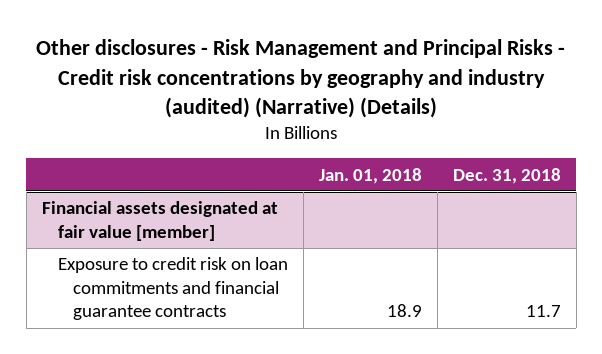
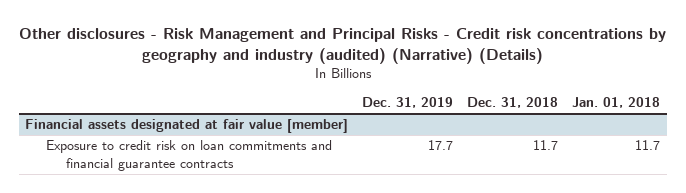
none -> [362,97,454,109] Dec. 31, 2019
[386,304,422,318] 18.9 -> [635,140,661,151] 11.7

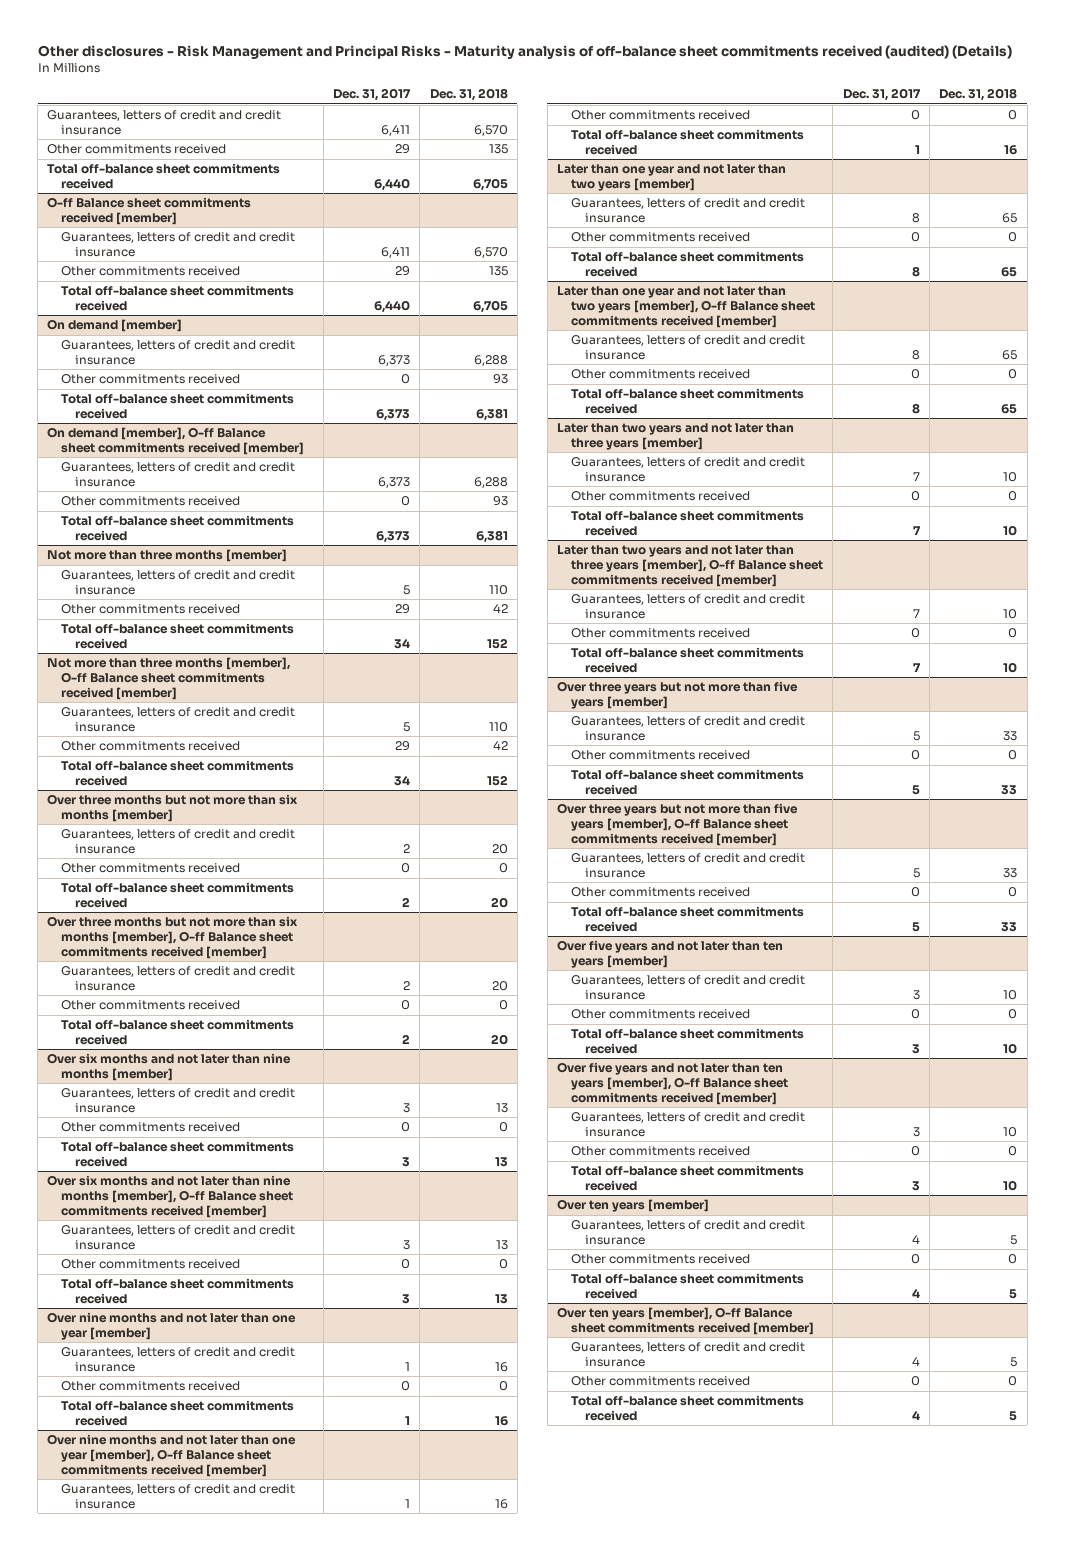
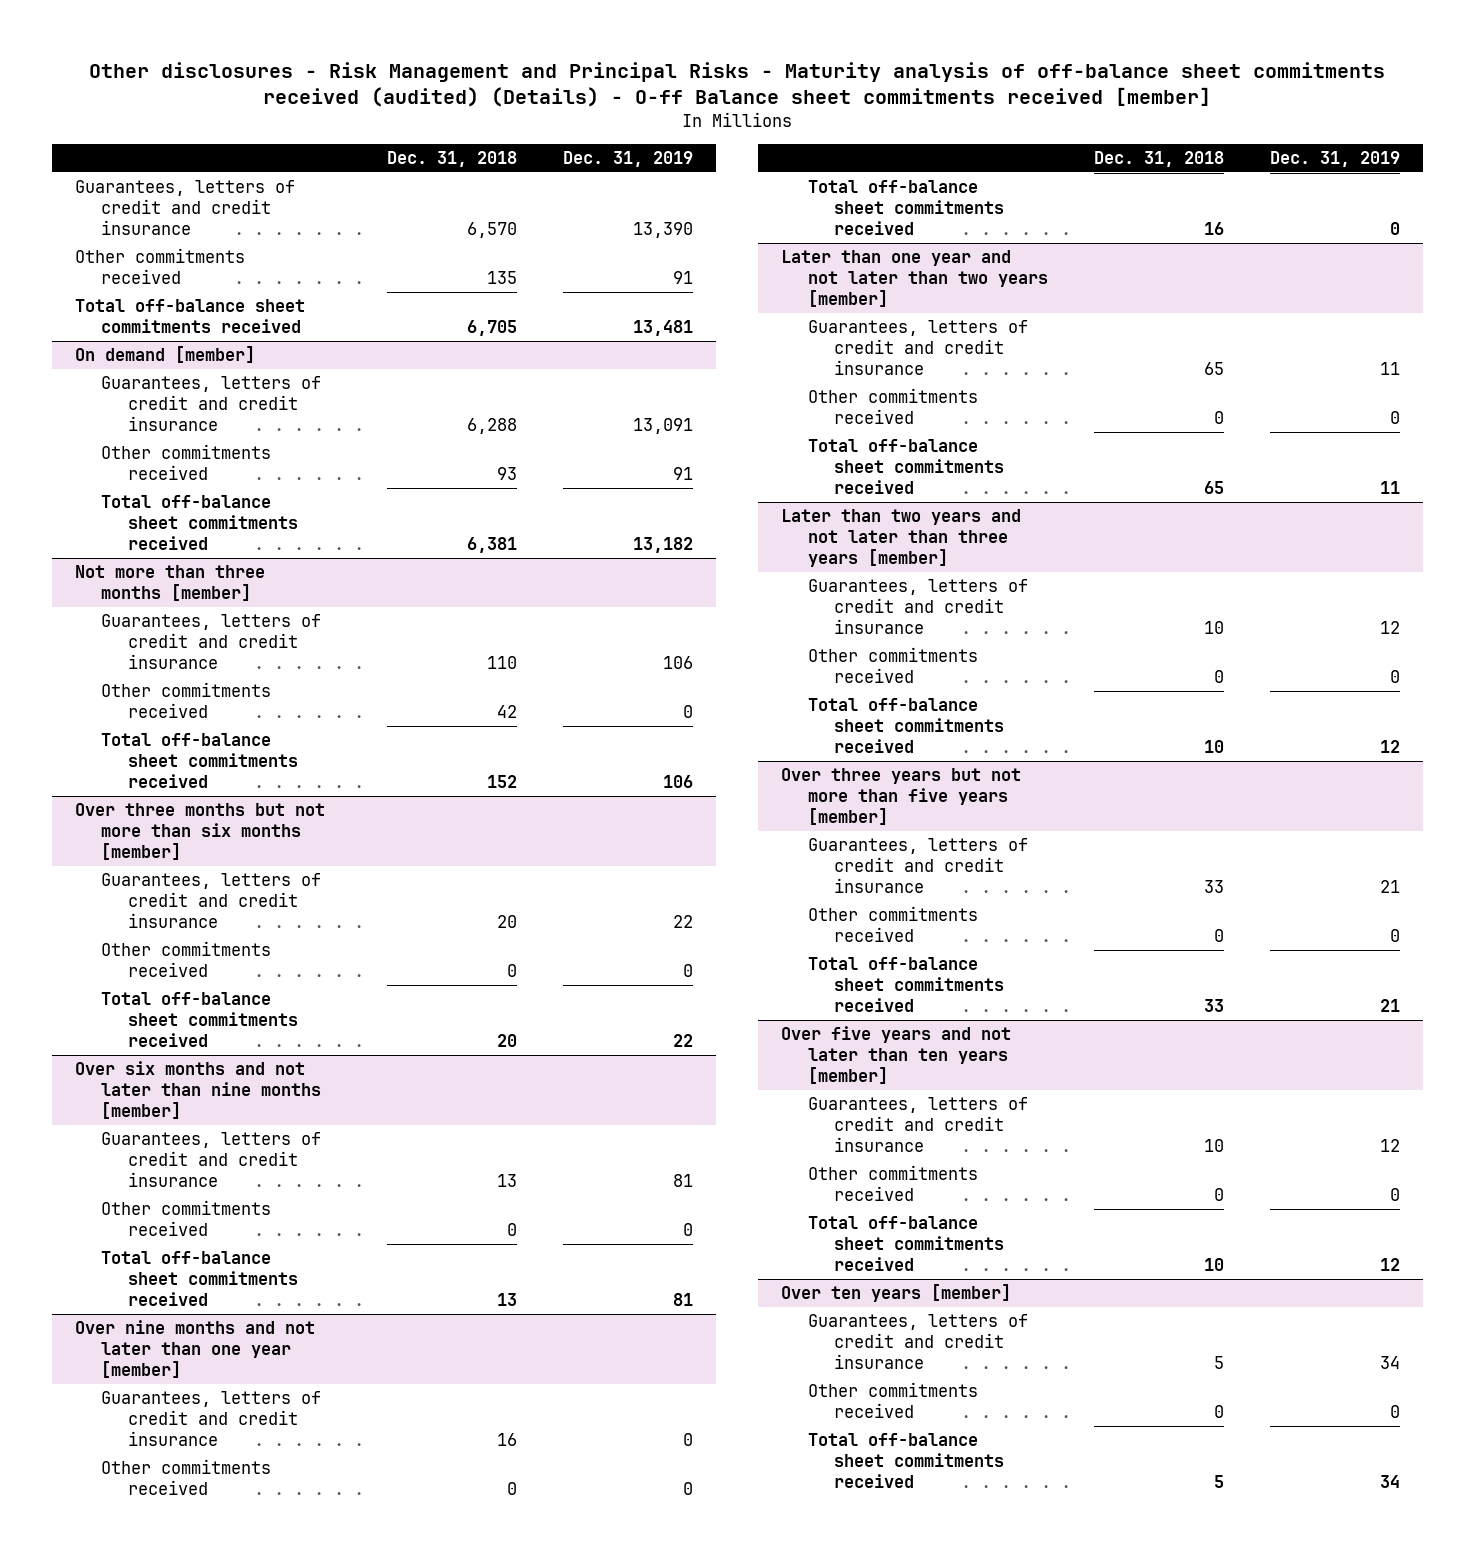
[37,44,1012,59] Other disclosures - Risk Management and Principal Risks - Maturity analysis of off-balance sheet commitments received (audited) (Details) -> [89,62,1386,108] Other disclosures - Risk Management and Principal Risks - Maturity analysis of off-balance sheet commitments received (audited) (Details) - O-ff Balance sheet commitments received [member]
[332,88,411,102] Dec. 31, 2017 -> none
none -> [563,151,694,168] Dec. 31, 2019
[47,197,252,225] O-ff Balance sheet commitments received [member] -> none
[61,232,296,257] Guarantees, letters of credit and credit insurance -> none
[61,266,241,277] Other commitments received -> none
[61,285,295,311] Total off-balance sheet commitments received -> none
[47,427,305,455] On demand [member], O-ff Balance sheet commitments received [member] -> none
[61,462,296,487] Guarantees, letters of credit and credit insurance -> none
[61,496,241,507] Other commitments received -> none
[61,515,295,541] Total off-balance sheet commitments received -> none
[47,657,291,700] Not more than three months [member], O-ff Balance sheet commitments received [member] -> none
[61,707,296,732] Guarantees, letters of credit and credit insurance -> none
[61,741,241,752] Other commitments received -> none
[61,760,295,786] Total off-balance sheet commitments received -> none
[47,916,299,959] Over three months but not more than six months [member], O-ff Balance sheet commitments received [member] -> none
[61,966,296,991] Guarantees, letters of credit and credit insurance -> none
[61,1000,241,1011] Other commitments received -> none
[61,1019,295,1045] Total off-balance sheet commitments received -> none
[47,1175,294,1218] Over six months and not later than nine months [member], O-ff Balance sheet commitments received [member] -> none
[61,1225,296,1250] Guarantees, letters of credit and credit insurance -> none
[61,1259,241,1270] Other commitments received -> none
[61,1278,295,1304] Total off-balance sheet commitments received -> none
[47,1434,297,1477] Over nine months and not later than one year [member], O-ff Balance sheet commitments received [member] -> none
[61,1484,296,1509] Guarantees, letters of credit and credit insurance -> none
[570,110,750,121] Other commitments received -> none
[570,129,804,155] Total off-balance sheet commitments received -> none
[557,286,815,328] Later than one year and not later than two years [member], O-ff Balance sheet commitments received [member] -> none
[570,335,805,360] Guarantees, letters of credit and credit insurance -> none
[570,369,750,380] Other commitments received -> none
[570,388,804,414] Total off-balance sheet commitments received -> none
[557,545,823,587] Later than two years and not later than three years [member], O-ff Balance sheet commitments received [member] -> none
[570,594,805,619] Guarantees, letters of credit and credit insurance -> none
[570,628,750,639] Other commitments received -> none
[570,647,804,673] Total off-balance sheet commitments received -> none
[557,803,799,846] Over three years but not more than five years [member], O-ff Balance sheet commitments received [member] -> none
[570,853,805,878] Guarantees, letters of credit and credit insurance -> none
[570,887,750,898] Other commitments received -> none
[570,906,804,932] Total off-balance sheet commitments received -> none
[557,1062,788,1105] Over five years and not later than ten years [member], O-ff Balance sheet commitments received [member] -> none
[570,1112,805,1137] Guarantees, letters of credit and credit insurance -> none
[570,1146,750,1157] Other commitments received -> none
[570,1165,804,1191] Total off-balance sheet commitments received -> none
[557,1307,814,1335] Over ten years [member], O-ff Balance sheet commitments received [member] -> none
[570,1342,805,1367] Guarantees, letters of credit and credit insurance -> none
[570,1376,750,1387] Other commitments received -> none
[570,1395,804,1421] Total off-balance sheet commitments received -> none

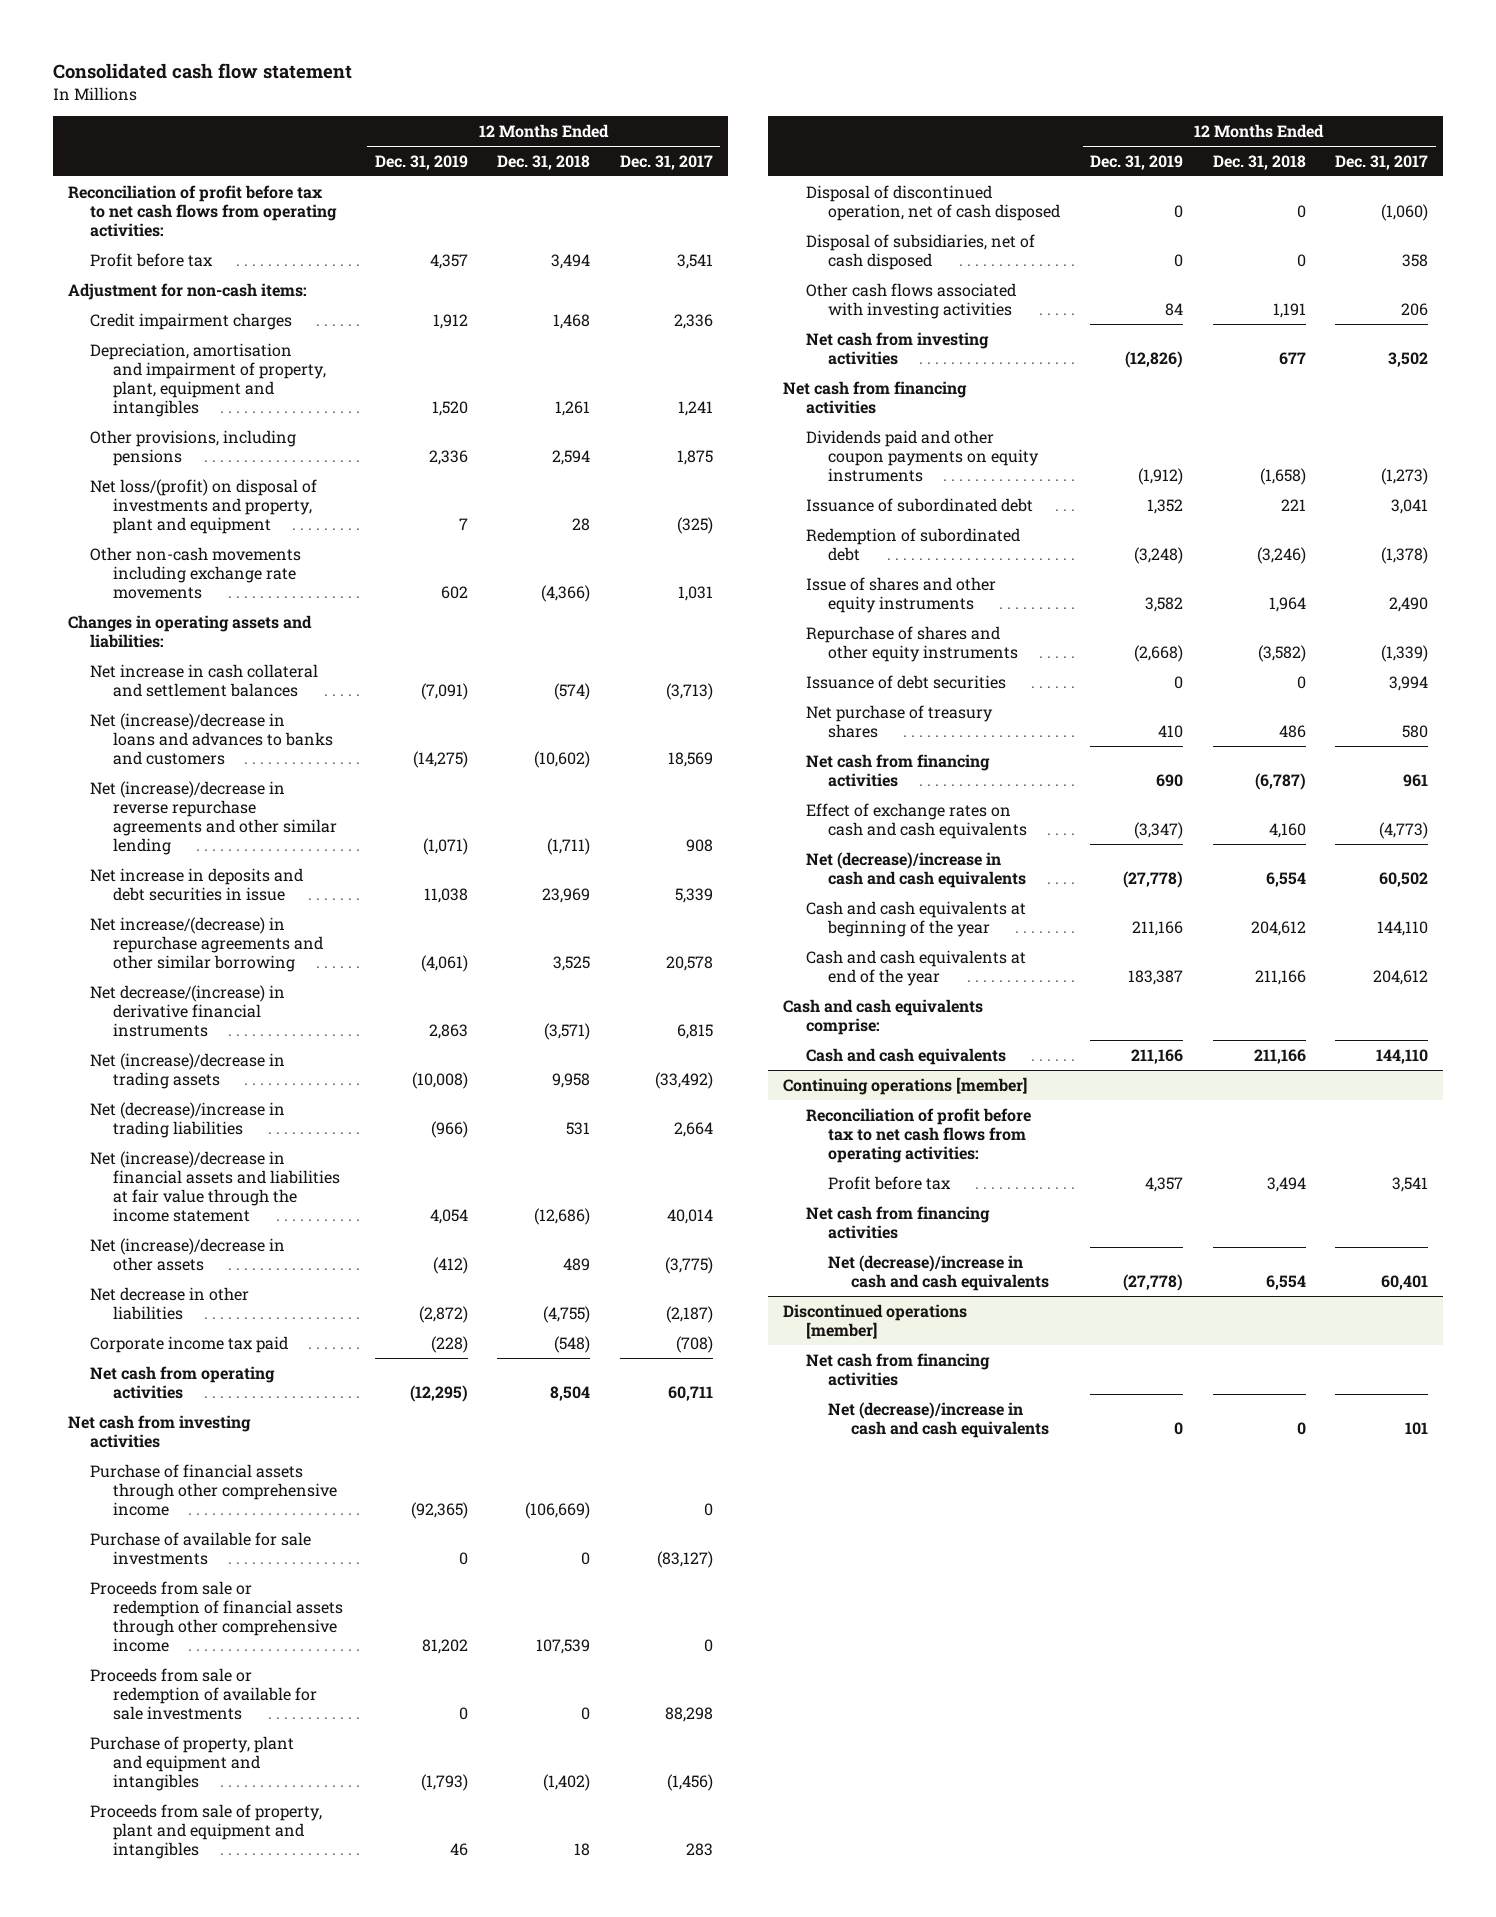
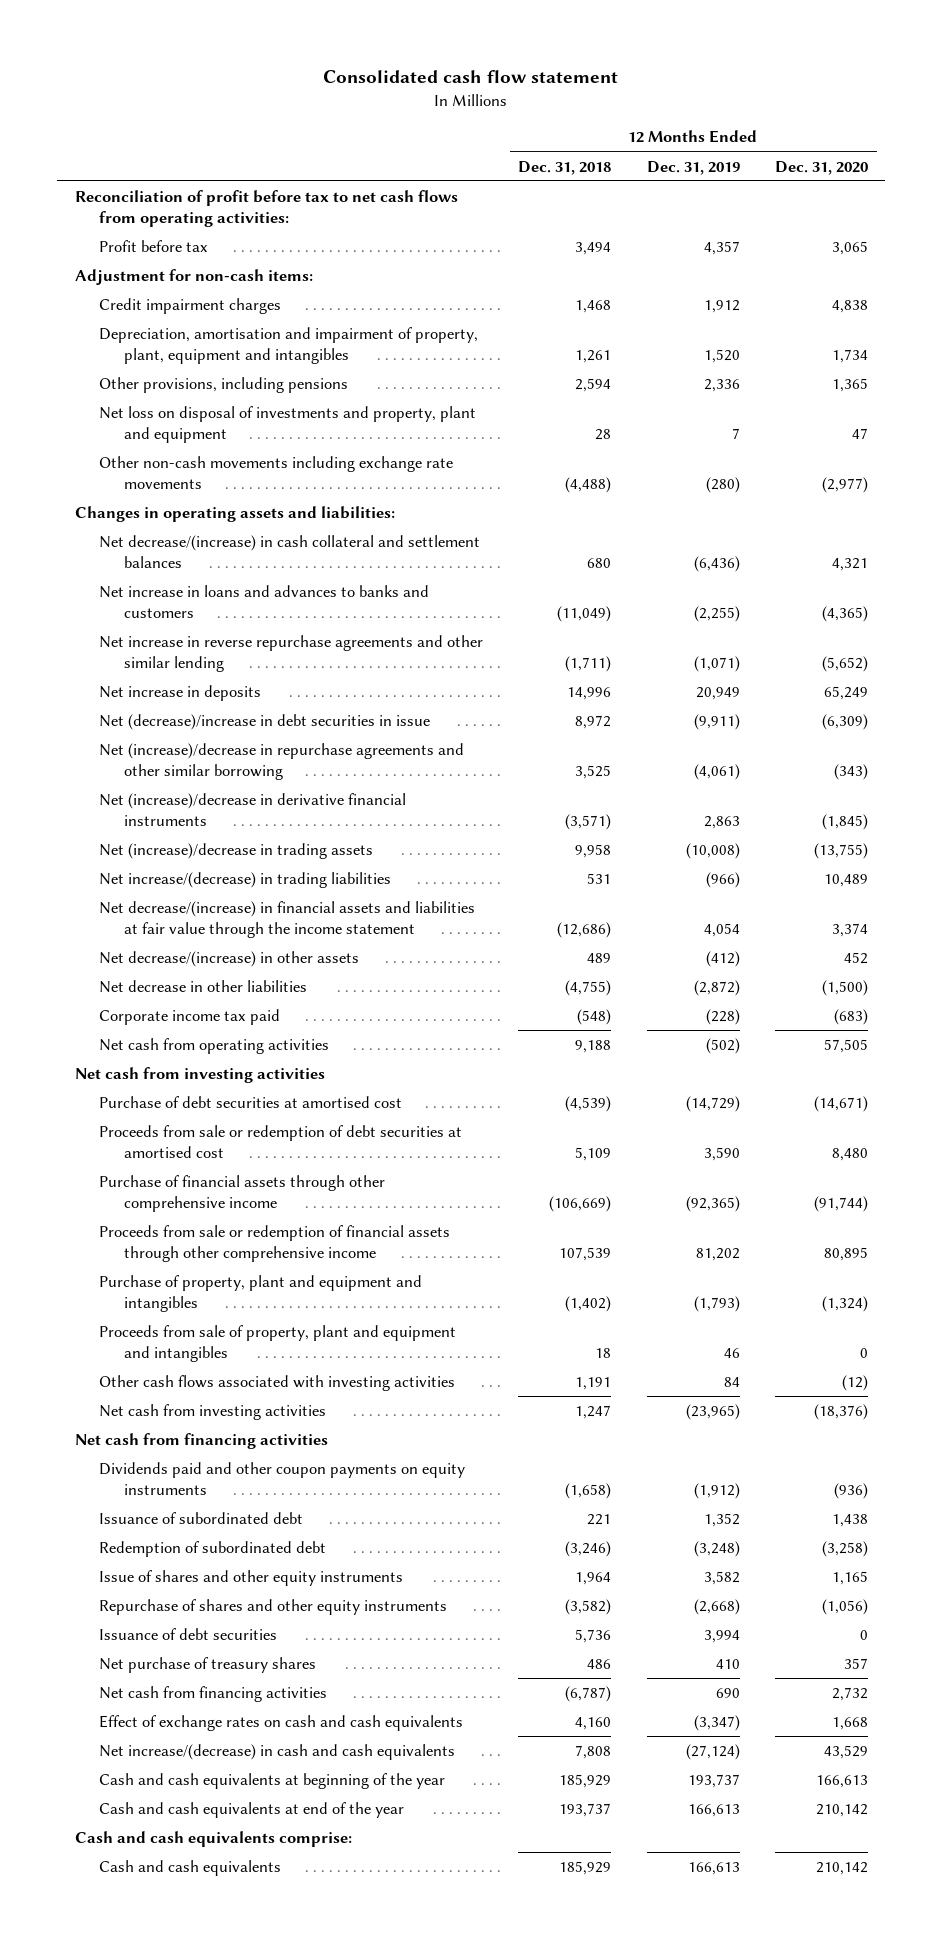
[619,154,713,170] Dec. 31, 2017 -> none
none -> [774,160,868,175] Dec. 31, 2020
[90,478,318,534] Net loss/(profit) on disposal of investments and property, plant and equipment -> [99,406,477,443] Net loss on disposal of investments and property, plant and equipment
[440,585,468,599] 602 -> [705,476,740,493] (280)
[541,584,591,602] (4,366) -> [565,476,612,493] (4,488)
[90,663,319,697] Net increase in cash collateral and settlement balances -> [99,535,481,568] Net decrease/(increase) in cash collateral and settlement balances
[420,682,468,700] (7,091) -> [693,555,740,572] (6,436)
[554,682,591,700] (574) -> [587,557,612,568] 680
[90,712,334,765] Net (increase)/decrease in loans and advances to banks and customers -> [99,585,430,618] Net increase in loans and advances to banks and customers
[412,750,468,768] (14,275) -> [693,605,740,622] (2,255)
[534,750,591,768] (10,602) -> [557,605,612,622] (11,049)
[90,780,338,855] Net (increase)/decrease in reverse repurchase agreements and other similar lending -> [99,635,484,672] Net increase in reverse repurchase agreements and other similar lending
[90,867,304,901] Net increase in deposits and debt securities in issue -> [99,685,262,702] Net increase in deposits
[423,887,468,903] 11,038 -> [695,687,740,701] 20,949
[542,887,591,903] 23,969 -> [567,687,612,701] 14,996
none -> [99,714,431,731] Net (decrease)/increase in debt securities in issue
[90,916,324,972] Net increase/(decrease) in repurchase agreements and other similar borrowing -> [99,743,465,780] Net (increase)/decrease in repurchase agreements and other similar borrowing
[90,984,286,1037] Net decrease/(increase) in derivative financial instruments -> [99,793,407,826] Net (increase)/decrease in derivative financial instruments
[90,1101,286,1138] Net (decrease)/increase in trading liabilities -> [99,872,392,889] Net increase/(decrease) in trading liabilities
[90,1150,341,1222] Net (increase)/decrease in financial assets and liabilities at fair value through the income statement -> [99,901,476,938] Net decrease/(increase) in financial assets and liabilities at fair value through the income statement
[90,1237,286,1271] Net (increase)/decrease in other assets -> [99,951,360,968] Net decrease/(increase) in other assets
[409,1384,468,1402] (12,295) -> [705,1038,740,1055] (502)
[550,1385,591,1401] 8,504 -> [575,1040,612,1054] 9,188
none -> [99,1096,403,1109] Purchase of debt securities at amortised cost
none -> [99,1125,463,1158] Proceeds from sale or redemption of debt securities at amortised cost
[90,1531,312,1565] Purchase of available for sale investments -> none
[90,1667,318,1720] Proceeds from sale or redemption of available for sale investments -> none
[805,184,1061,221] Disposal of discontinued operation, net of cash disposed -> none
[805,233,1035,270] Disposal of subsidiaries, net of cash disposed -> none
[1124,350,1183,368] (12,826) -> [685,1404,740,1421] (23,965)
[1278,351,1306,365] 677 -> [575,1405,612,1420] 1,247
[1173,675,1183,689] 0 -> [703,1630,740,1644] 3,994
[1296,675,1306,689] 0 -> [575,1629,612,1644] 5,736
[805,851,1027,888] Net (decrease)/increase in cash and cash equivalents -> [99,1744,456,1761] Net increase/(decrease) in cash and cash equivalents
[1122,870,1183,888] (27,778) -> [685,1744,740,1761] (27,124)
[1265,871,1306,887] 6,554 -> [575,1745,612,1760] 7,808
[1131,920,1183,936] 211,166 -> [687,1774,740,1789] 193,737
[1250,920,1306,936] 204,612 -> [559,1774,612,1789] 185,929
[1127,969,1183,985] 183,387 -> [687,1804,740,1818] 166,613
[1254,969,1306,985] 211,166 -> [559,1803,612,1818] 193,737
[783,1076,1028,1095] Continuing operations [member] -> none
[805,1107,1031,1163] Reconciliation of profit before tax to net cash flows from operating activities: -> none
[828,1175,952,1190] Profit before tax -> none
[805,1205,990,1239] Net cash from financing activities -> none
[828,1254,1049,1291] Net (decrease)/increase in cash and cash equivalents -> none
[783,1303,968,1339] Discontinued operations [member] -> none
[805,1352,990,1386] Net cash from financing activities -> none
[828,1401,1049,1438] Net (decrease)/increase in cash and cash equivalents -> none
[1130,1048,1183,1064] 211,166 -> [687,1862,740,1876] 166,613
[1253,1048,1306,1064] 211,166 -> [559,1861,612,1876] 185,929

